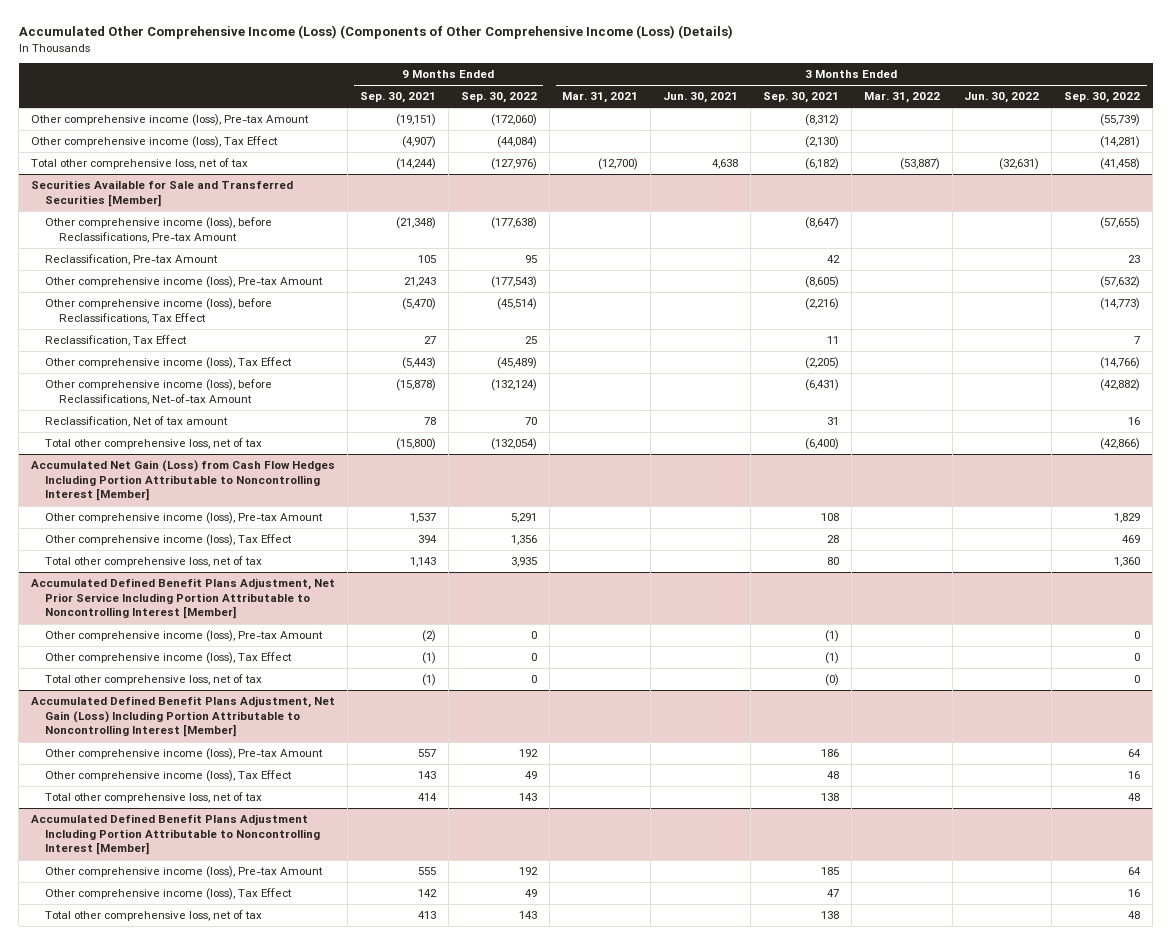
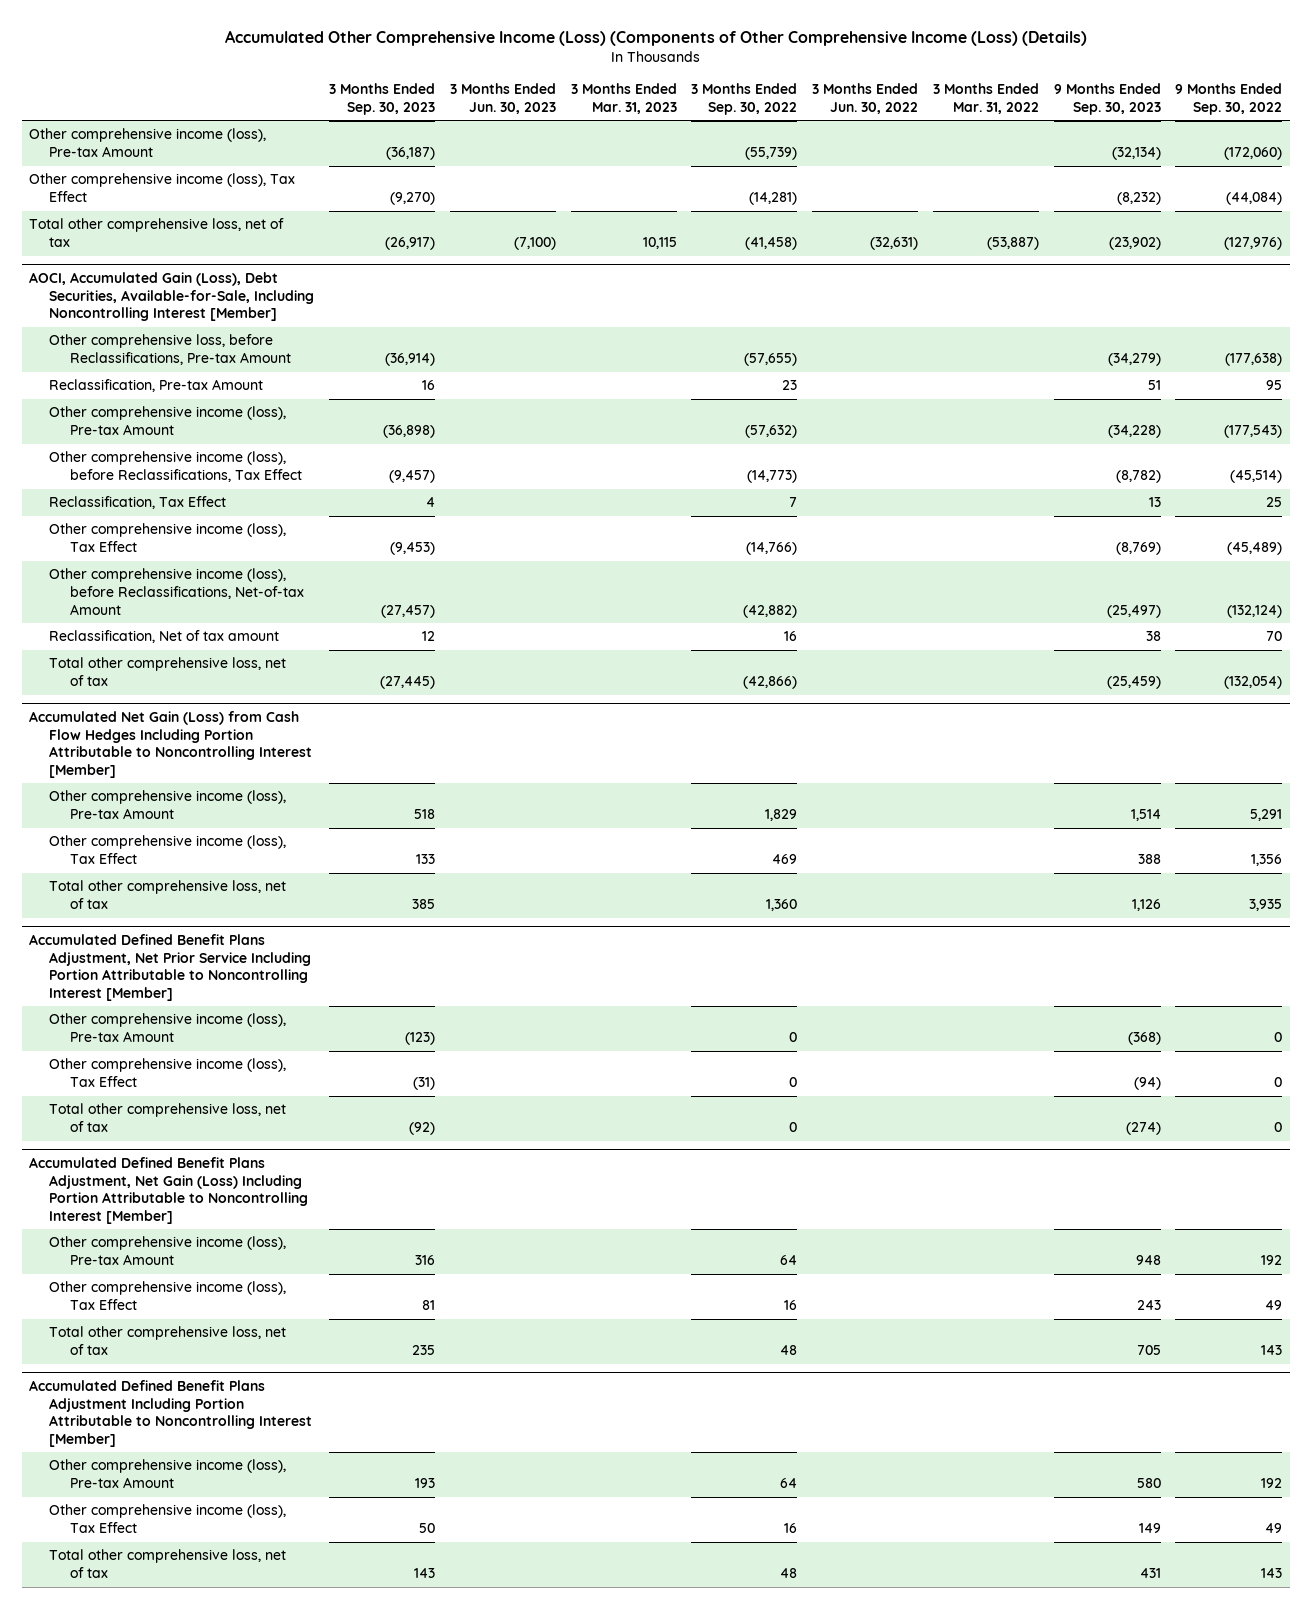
[360,92,437,104] Sep. 30, 2021 -> none
[561,92,638,104] Mar. 31, 2021 -> none
[662,92,738,104] Jun. 30, 2021 -> none
[762,92,839,104] Sep. 30, 2021 -> none
none -> [329,82,436,115] 3 Months Ended Sep. 30, 2023
none -> [449,82,556,114] 3 Months Ended Jun. 30, 2023
none -> [570,82,677,114] 3 Months Ended Mar. 31, 2023
none -> [1053,82,1161,115] 9 Months Ended Sep. 30, 2023
[31,180,294,207] Securities Available for Sale and Transferred Securities [Member] -> [28,272,315,322] AOCI, Accumulated Gain (Loss), Debt Securities, Available-for-Sale, Including Noncontrolling Interest [Member]
[44,217,272,243] Other comprehensive income (loss), before Reclassifications, Pre-tax Amount -> [49,334,291,365] Other comprehensive loss, before Reclassifications, Pre-tax Amount

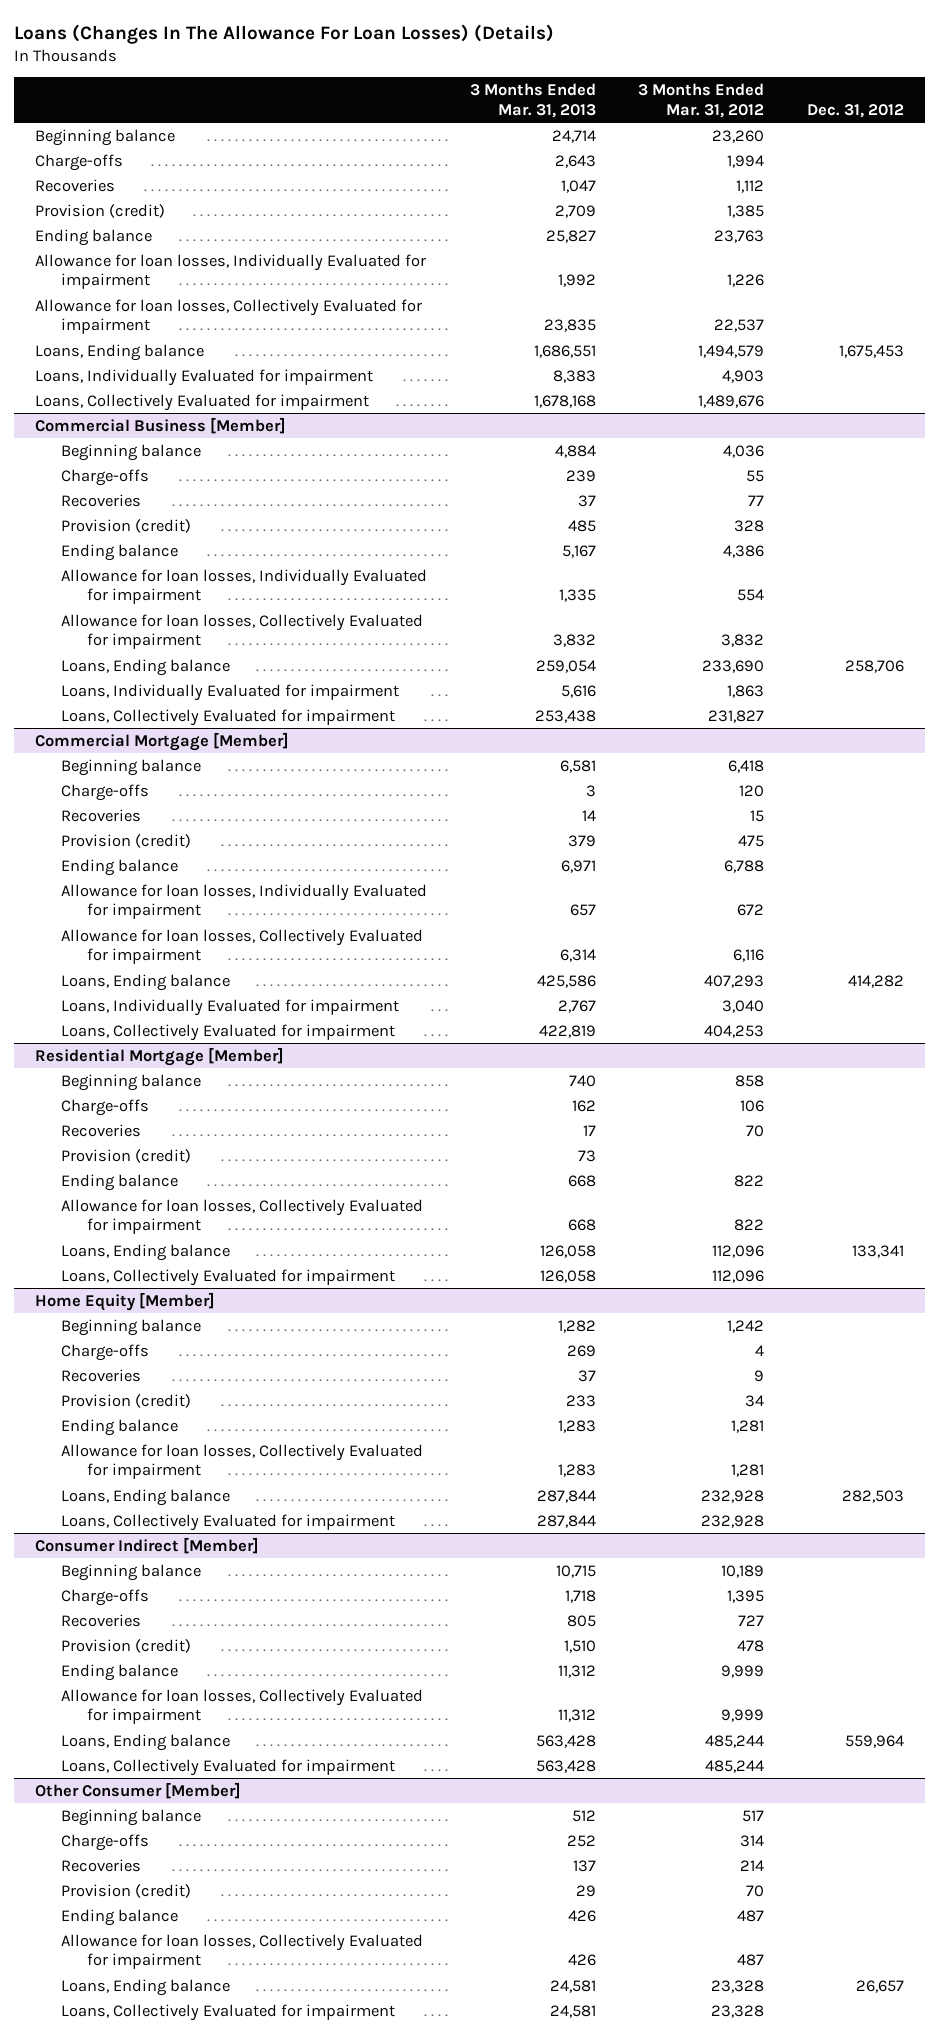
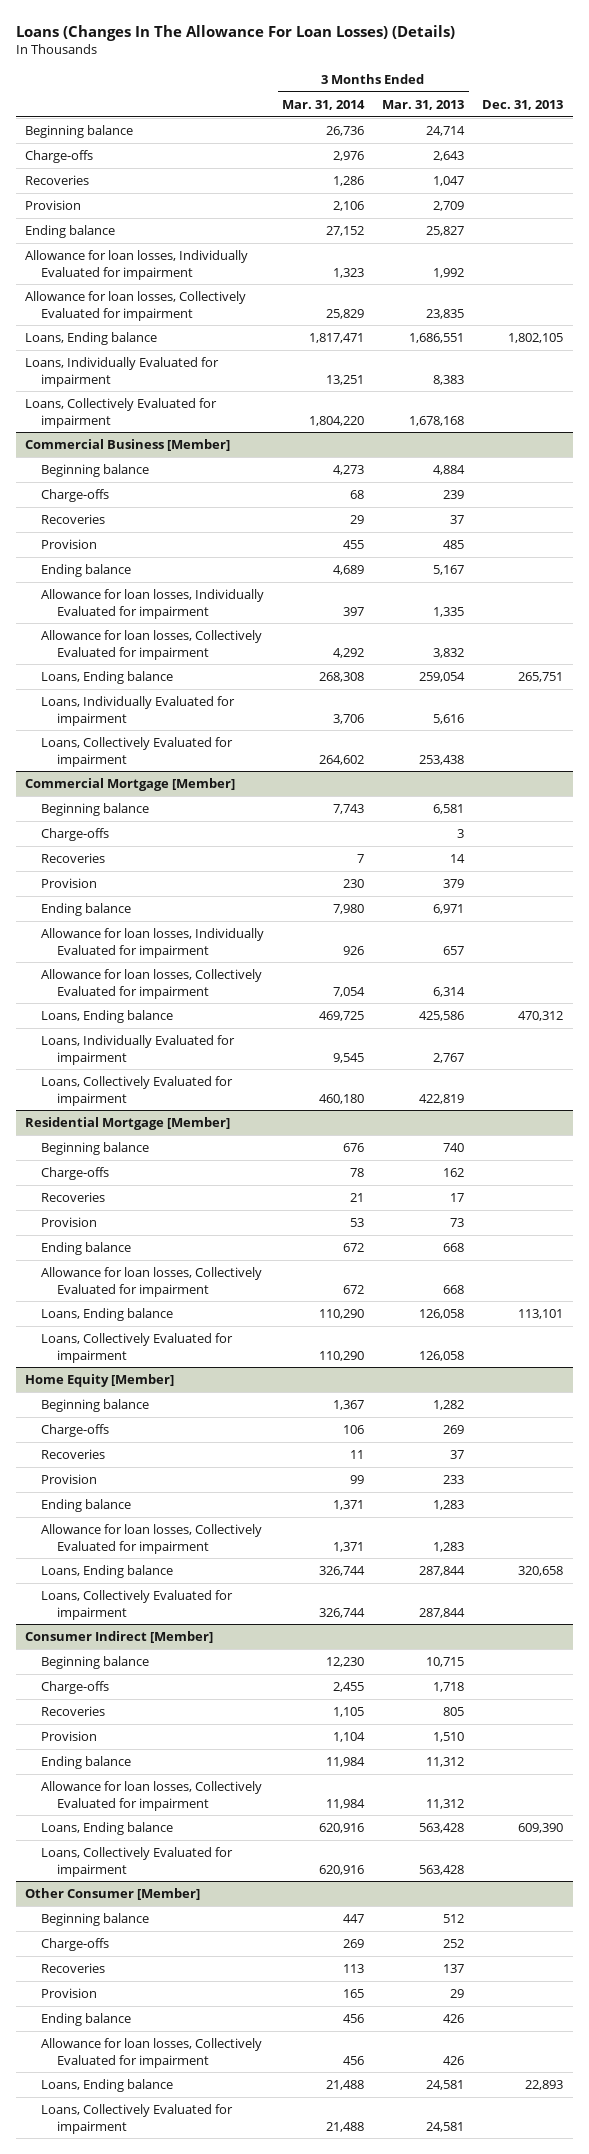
[638,83,765,118] 3 Months Ended Mar. 31, 2012 -> none
[806,103,904,118] Dec. 31, 2012 -> none
none -> [282,99,366,110] Mar. 31, 2014
none -> [482,99,564,110] Dec. 31, 2013
[34,203,165,218] Provision (credit) -> [25,199,82,210] Provision
[60,518,191,533] Provision (credit) -> [41,538,98,549] Provision
[60,833,191,848] Provision (credit) -> [41,877,98,888] Provision
[60,1148,191,1163] Provision (credit) -> [41,1216,98,1227] Provision
[60,1393,191,1408] Provision (credit) -> [41,1473,98,1484] Provision
[60,1638,191,1653] Provision (credit) -> [41,1730,98,1741] Provision
[60,1883,191,1898] Provision (credit) -> [41,1987,98,1998] Provision

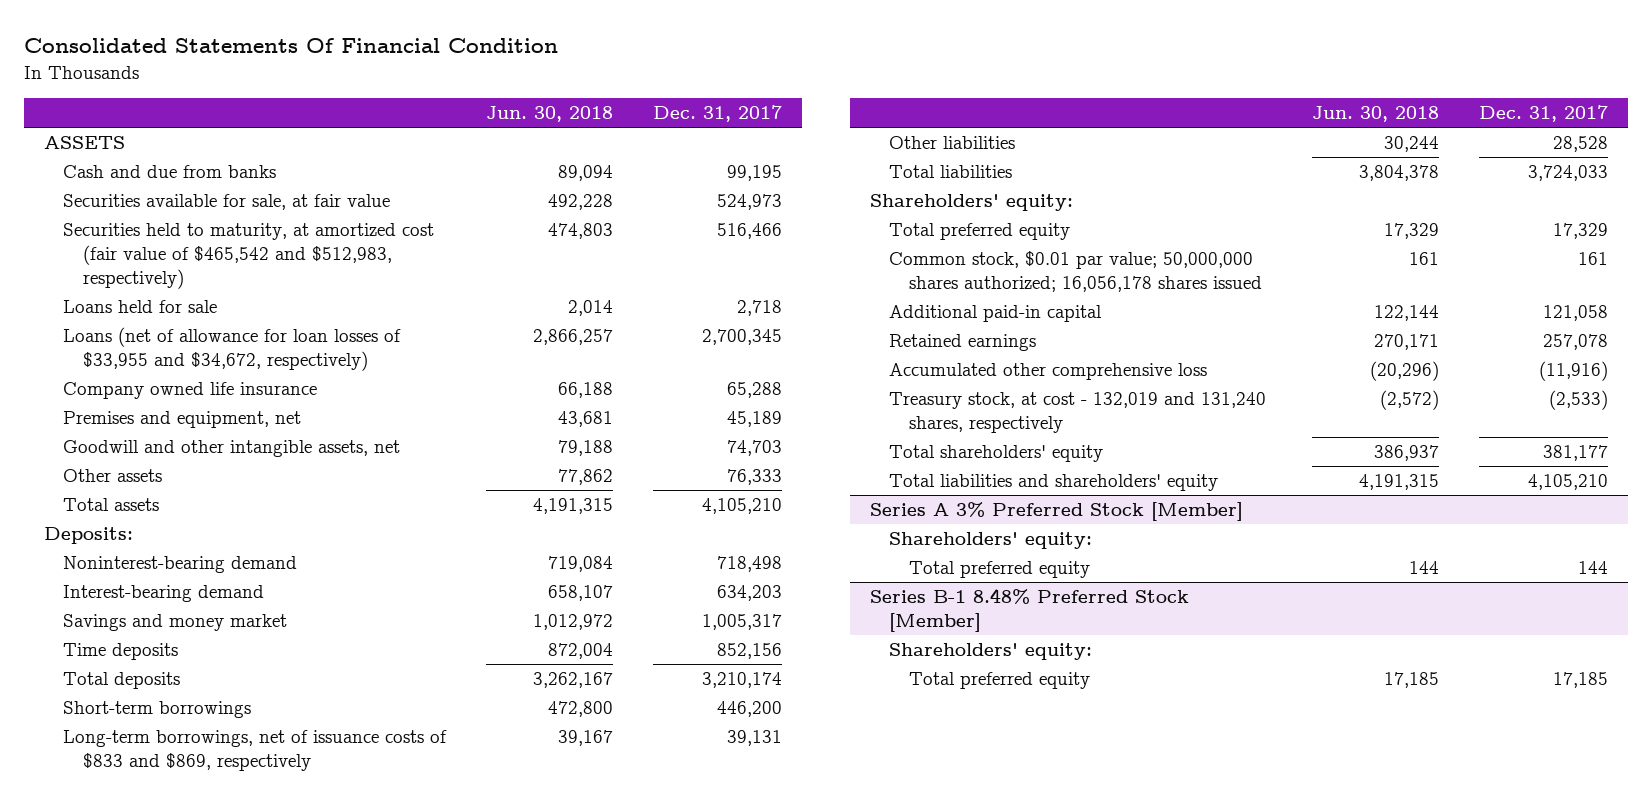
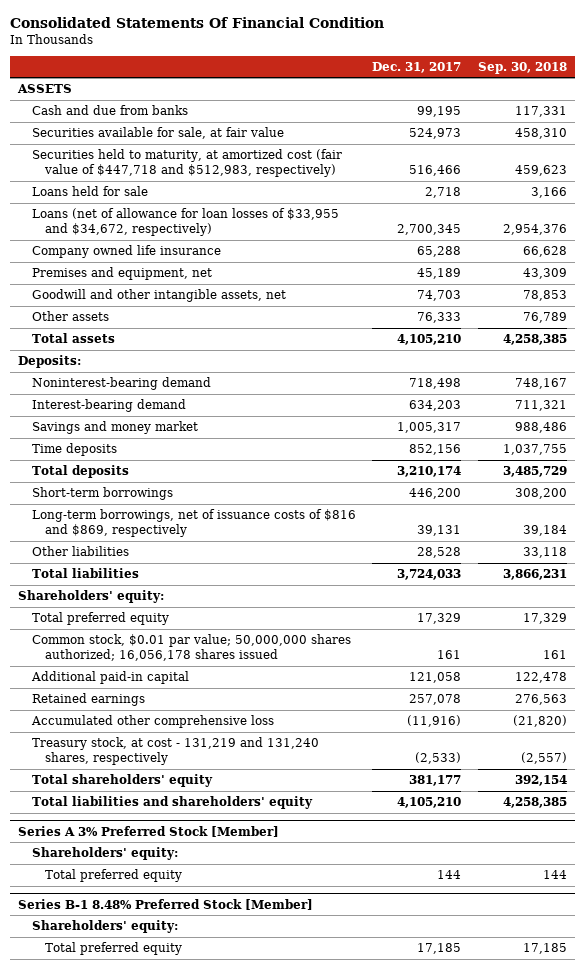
[486,106,614,123] Jun. 30, 2018 -> none
none -> [478,61,568,74] Sep. 30, 2018
[63,223,435,289] Securities held to maturity, at amortized cost (fair value of $465,542 and $512,983, respectively) -> [31,149,342,178] Securities held to maturity, at amortized cost (fair value of $447,718 and $512,983, respectively)
[63,730,448,772] Long-term borrowings, net of issuance costs of $833 and $869, respectively -> [31,509,356,538] Long-term borrowings, net of issuance costs of $816 and $869, respectively
[889,392,1267,434] Treasury stock, at cost - 132,019 and 131,240 shares, respectively -> [31,737,319,766] Treasury stock, at cost - 131,219 and 131,240 shares, respectively

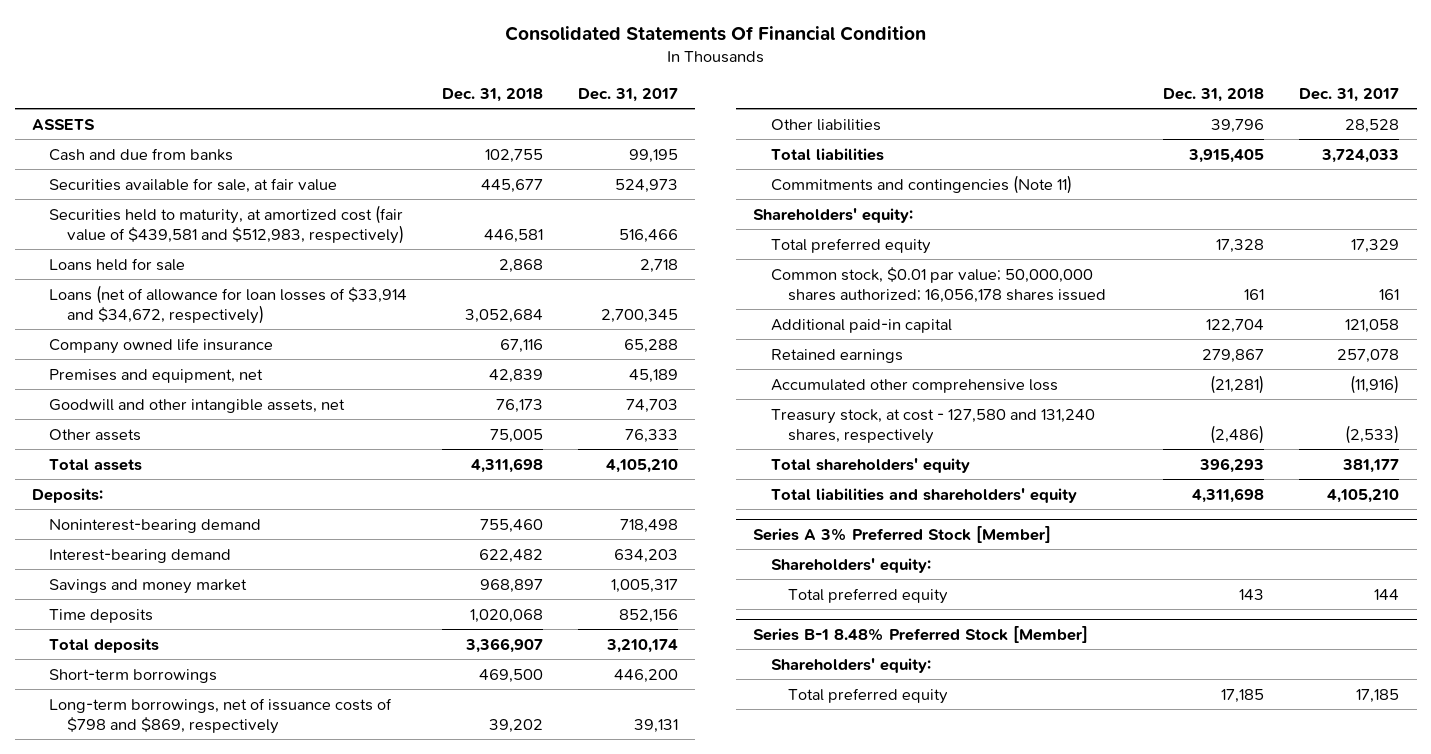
[478,61,568,74] Sep. 30, 2018 -> none
none -> [442,87,544,102] Dec. 31, 2018
[31,149,342,178] Securities held to maturity, at amortized cost (fair value of $447,718 and $512,983, respectively) -> [49,204,404,244] Securities held to maturity, at amortized cost (fair value of $439,581 and $512,983, respectively)
[31,208,339,237] Loans (net of allowance for loan losses of $33,955 and $34,672, respectively) -> [49,284,408,324] Loans (net of allowance for loan losses of $33,914 and $34,672, respectively)
[31,509,356,538] Long-term borrowings, net of issuance costs of $816 and $869, respectively -> [49,697,393,734] Long-term borrowings, net of issuance costs of $798 and $869, respectively
none -> [770,174,1072,194] Commitments and contingencies (Note 11)
[31,737,319,766] Treasury stock, at cost - 131,219 and 131,240 shares, respectively -> [770,408,1095,444] Treasury stock, at cost - 127,580 and 131,240 shares, respectively

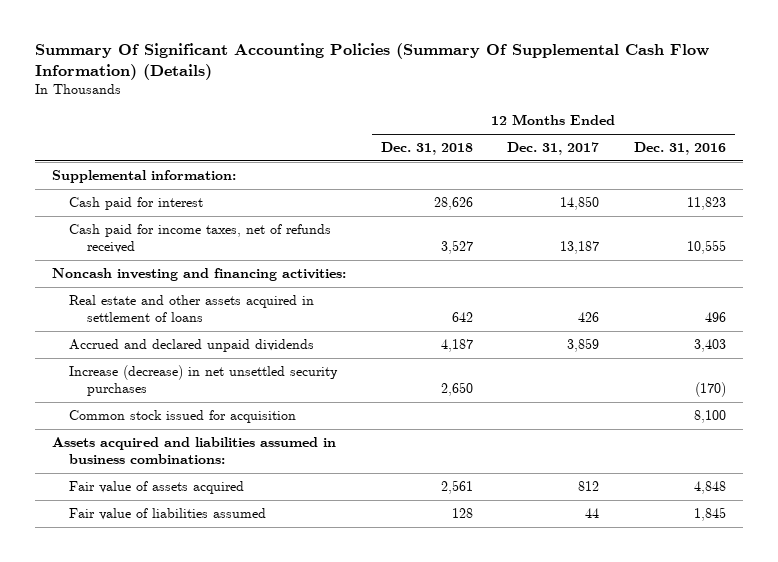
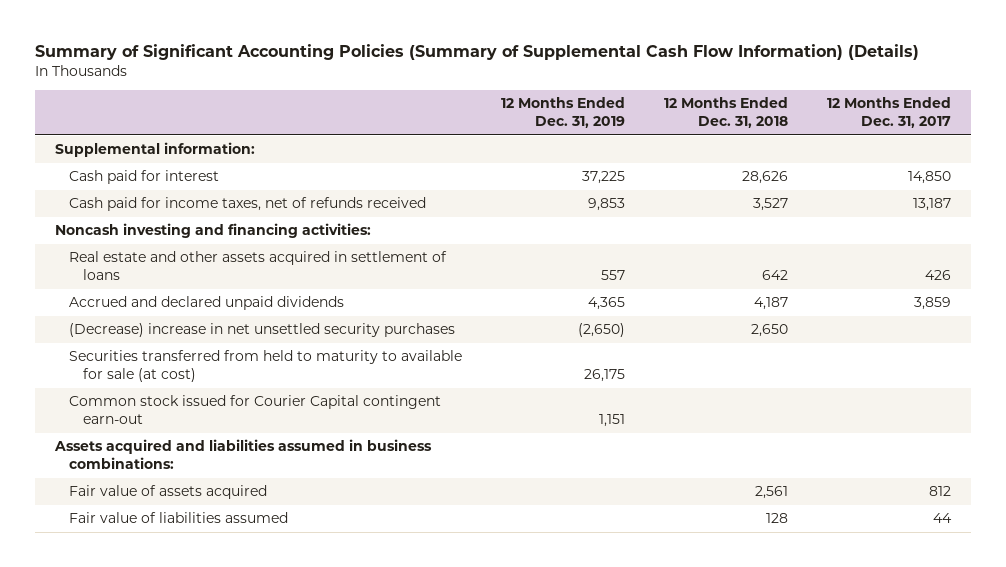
[34,43,709,80] Summary Of Significant Accounting Policies (Summary Of Supplemental Cash Flow Information) (Details) -> [35,43,920,60] Summary of Significant Accounting Policies (Summary of Supplemental Cash Flow Information) (Details)
[633,142,726,156] Dec. 31, 2016 -> none
none -> [500,97,625,129] 12 Months Ended Dec. 31, 2019
[69,410,297,424] Common stock issued for acquisition -> none
[69,365,339,396] Increase (decrease) in net unsettled security purchases -> [68,323,455,338] (Decrease) increase in net unsettled security purchases
none -> [68,350,462,383] Securities transferred from held to maturity to available for sale (at cost)
none -> [68,395,441,425] Common stock issued for Courier Capital contingent earn-out

